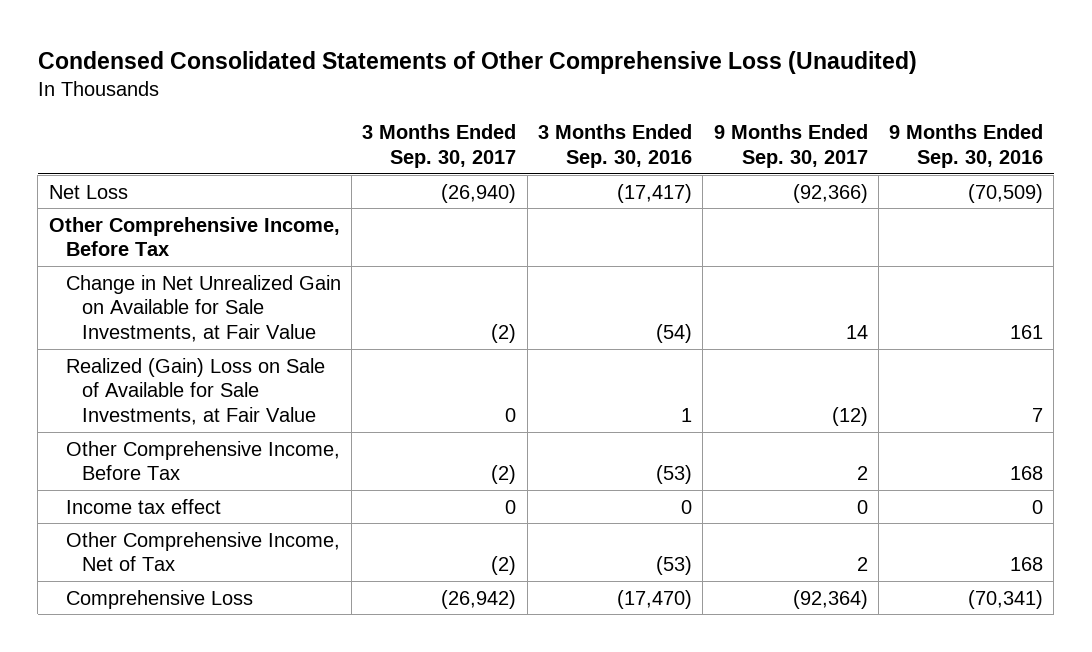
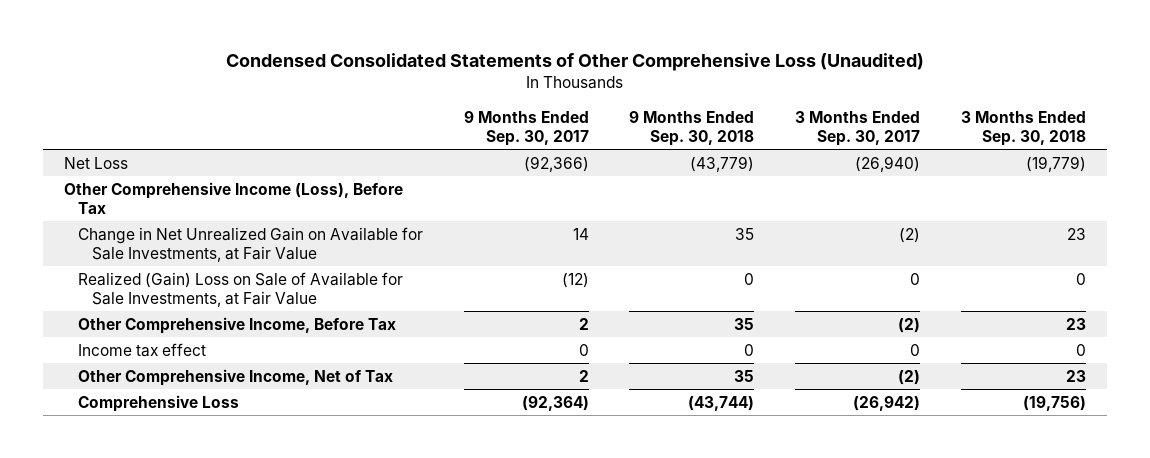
[537,124,692,168] 3 Months Ended Sep. 30, 2016 -> none
[889,124,1044,168] 9 Months Ended Sep. 30, 2016 -> none
none -> [629,110,755,147] 9 Months Ended Sep. 30, 2018
none -> [961,110,1087,147] 3 Months Ended Sep. 30, 2018
[48,216,340,257] Other Comprehensive Income, Before Tax -> [63,181,403,215] Other Comprehensive Income (Loss), Before Tax

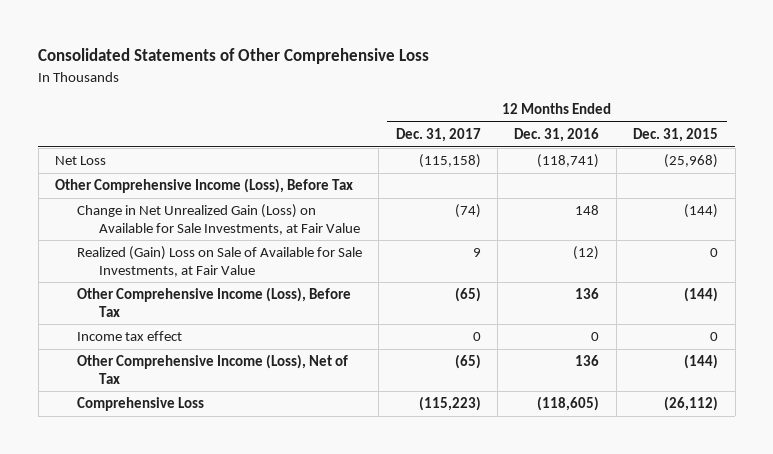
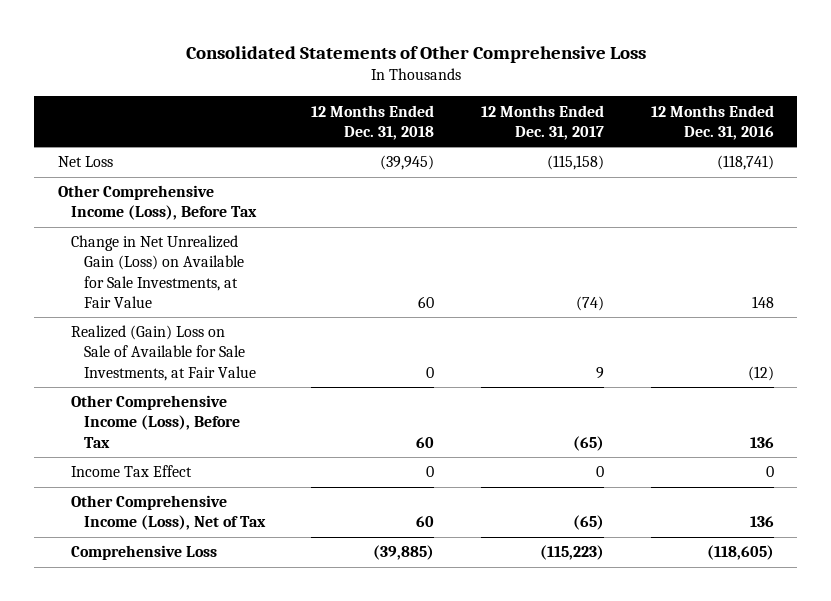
[633,127,719,142] Dec. 31, 2015 -> none
none -> [311,104,435,140] 12 Months Ended Dec. 31, 2018
[76,331,182,342] Income tax effect -> [70,465,192,478] Income Tax Effect

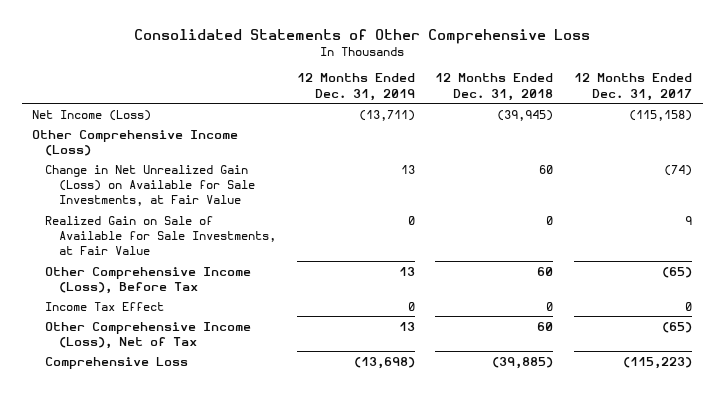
[650,104,774,140] 12 Months Ended Dec. 31, 2016 -> none
none -> [296,73,415,101] 12 Months Ended Dec. 31, 2019
[57,156,113,168] Net Loss -> [32,109,152,121] Net Income (Loss)
[57,185,257,221] Other Comprehensive Income (Loss), Before Tax -> [32,129,239,156] Other Comprehensive Income (Loss)
[70,325,256,381] Realized (Gain) Loss on Sale of Available for Sale Investments, at Fair Value -> [45,215,276,256] Realized Gain on Sale of Available for Sale Investments, at Fair Value

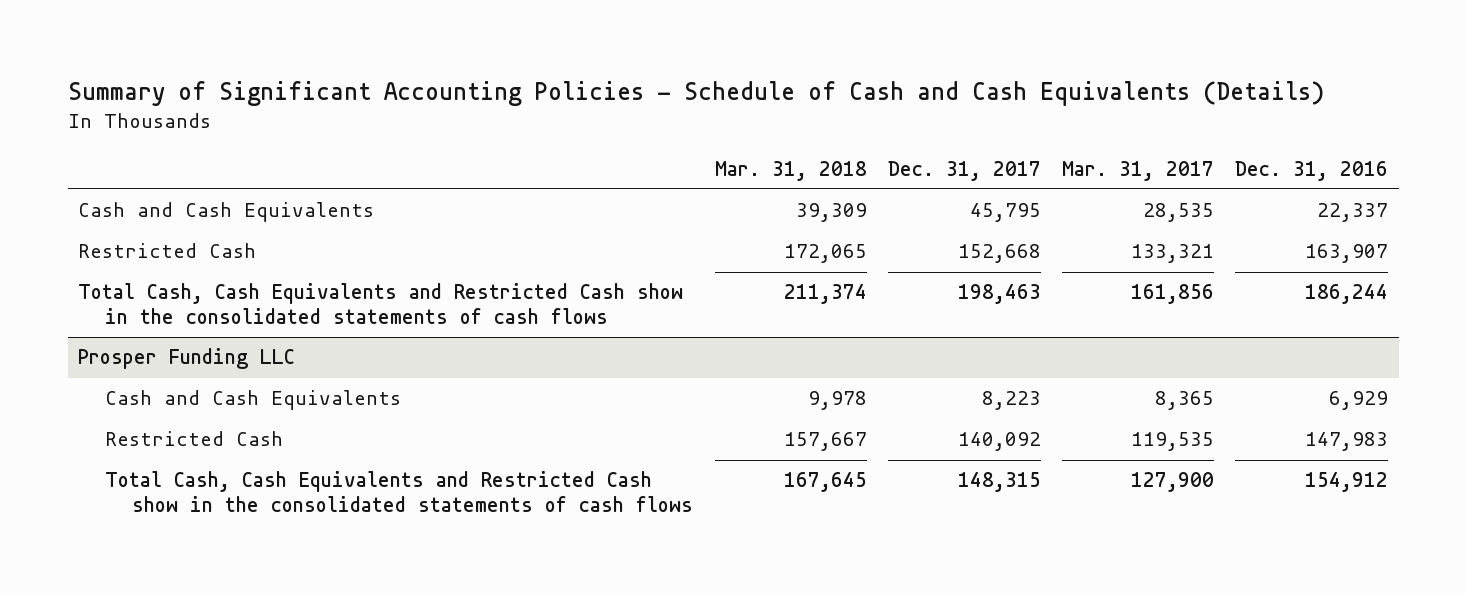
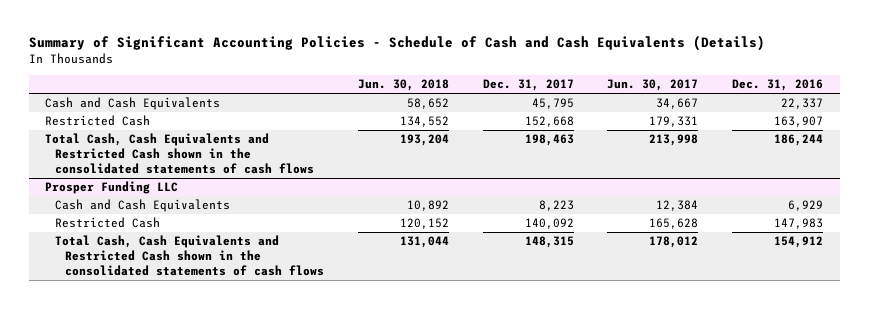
[714,160,867,181] Mar. 31, 2018 -> none
[1062,160,1215,181] Mar. 31, 2017 -> none
none -> [357,79,449,92] Jun. 30, 2018
none -> [607,79,699,92] Jun. 30, 2017
[78,283,684,325] Total Cash, Cash Equivalents and Restricted Cash show in the consolidated statements of cash flows -> [45,133,315,175] Total Cash, Cash Equivalents and Restricted Cash shown in the consolidated statements of cash flows
[105,471,694,513] Total Cash, Cash Equivalents and Restricted Cash show in the consolidated statements of cash flows -> [55,235,324,277] Total Cash, Cash Equivalents and Restricted Cash shown in the consolidated statements of cash flows

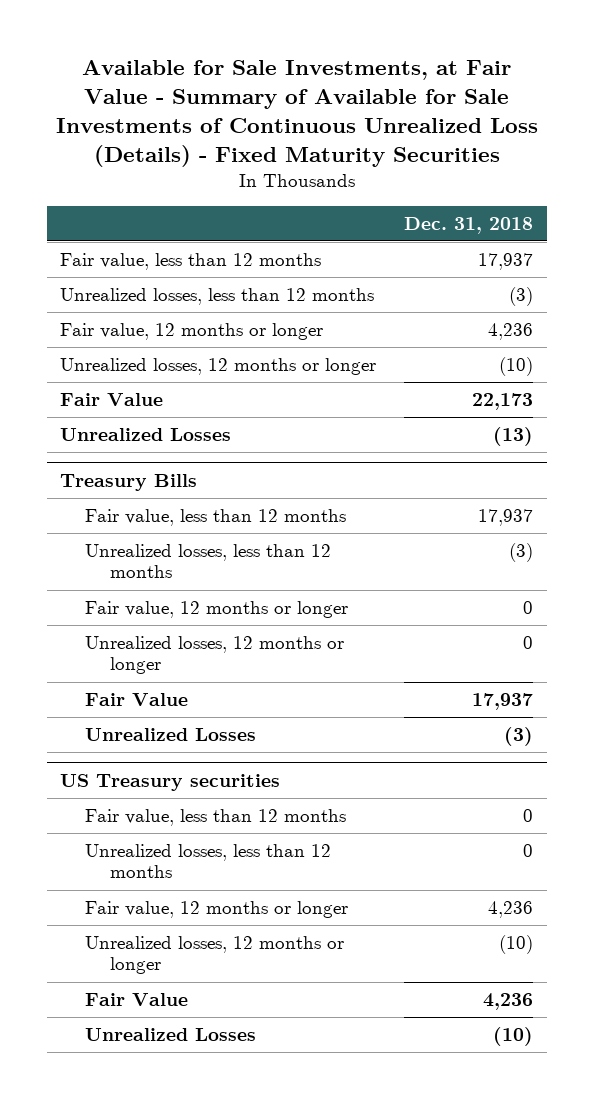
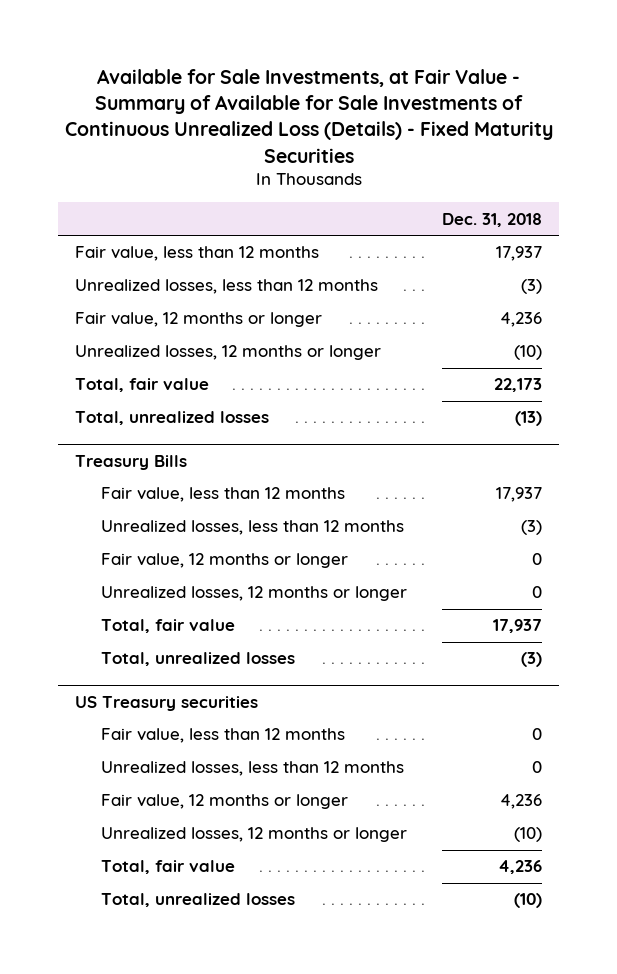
[60,393,164,407] Fair Value -> [74,378,209,393] Total, fair value
[60,428,232,442] Unrealized Losses -> [74,411,269,426] Total, unrealized losses
[85,693,189,707] Fair Value -> [101,619,236,634] Total, fair value
[85,728,257,742] Unrealized Losses -> [101,652,296,667] Total, unrealized losses
[85,993,189,1007] Fair Value -> [101,860,236,875] Total, fair value
[85,1028,257,1042] Unrealized Losses -> [101,893,296,908] Total, unrealized losses

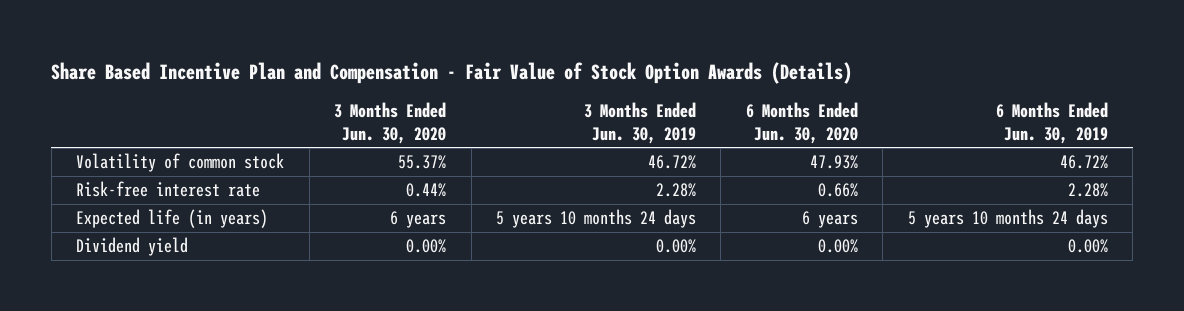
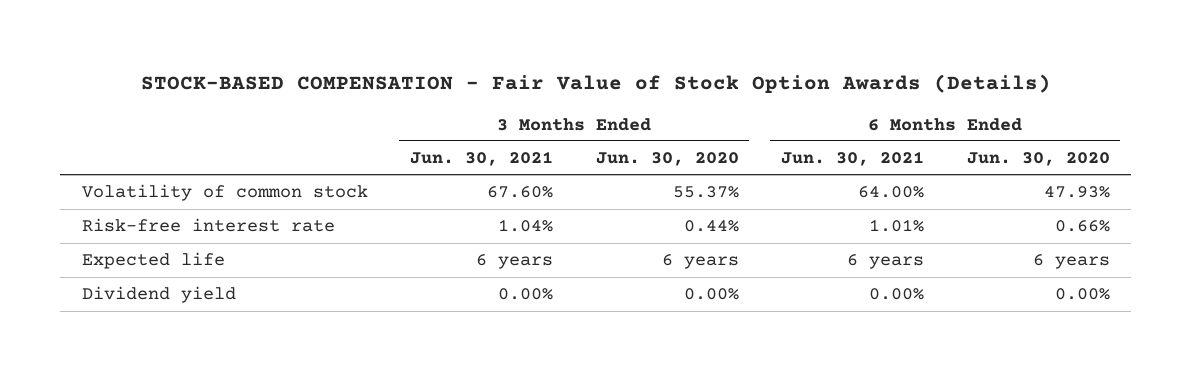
[51,62,853,85] Share Based Incentive Plan and Compensation - Fair Value of Stock Option Awards (Details) -> [140,73,1051,93] STOCK-BASED COMPENSATION - Fair Value of Stock Option Awards (Details)
[583,102,696,144] 3 Months Ended Jun. 30, 2019 -> none
[995,102,1108,144] 6 Months Ended Jun. 30, 2019 -> none
none -> [410,151,554,167] Jun. 30, 2021
none -> [781,151,925,167] Jun. 30, 2021
[76,209,269,229] Expected life (in years) -> [81,252,225,270] Expected life

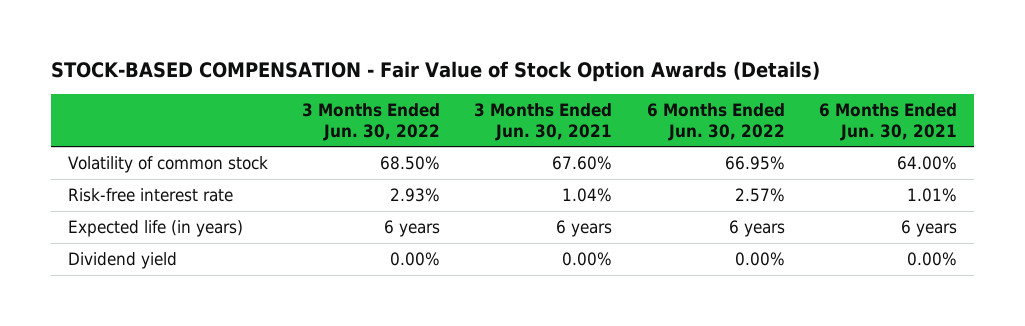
[595,152,739,167] Jun. 30, 2020 -> none
[966,152,1110,167] Jun. 30, 2020 -> none
none -> [302,102,441,141] 3 Months Ended Jun. 30, 2022
none -> [646,102,785,141] 6 Months Ended Jun. 30, 2022
[81,252,225,270] Expected life -> [68,220,244,238] Expected life (in years)

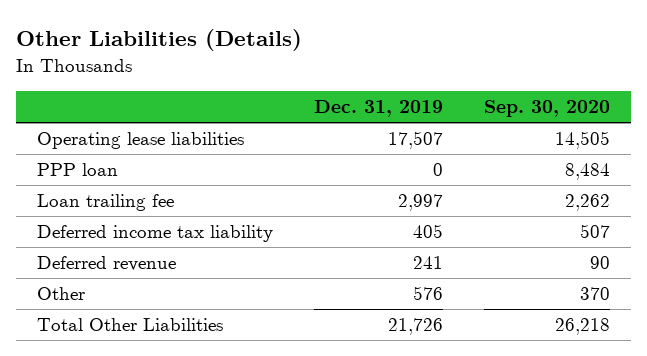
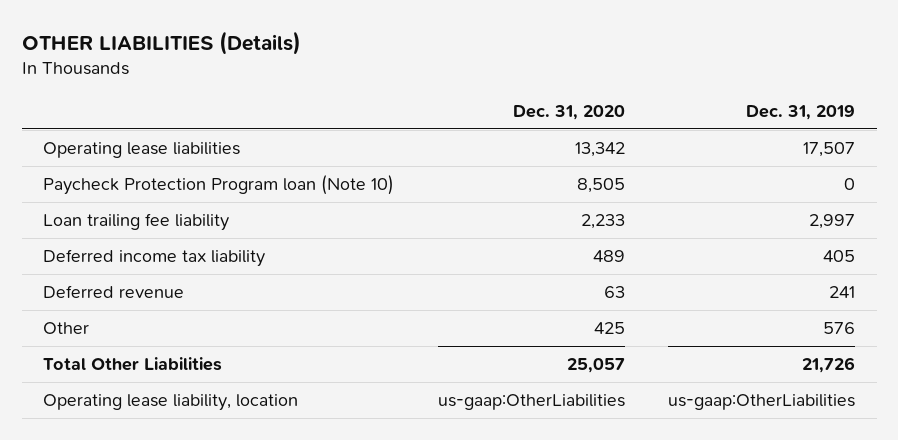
[16,29,303,52] Other Liabilities (Details) -> [21,30,301,55] OTHER LIABILITIES (Details)
[484,100,611,118] Sep. 30, 2020 -> none
none -> [512,104,625,120] Dec. 31, 2020
[37,163,119,177] PPP loan -> [43,175,395,196] Paycheck Protection Program loan (Note 10)
[37,194,175,212] Loan trailing fee -> [43,213,230,232] Loan trailing fee liability
none -> [43,394,299,412] Operating lease liability, location

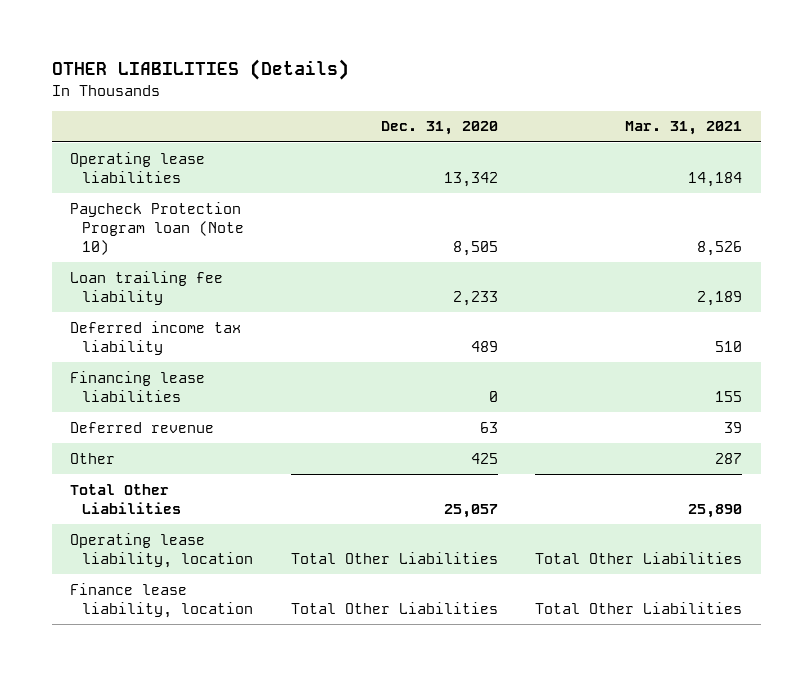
[745,104,855,120] Dec. 31, 2019 -> none
none -> [624,121,742,136] Mar. 31, 2021
none -> [70,370,206,402] Financing lease liabilities
[437,394,625,411] us-gaap:OtherLiabilities -> [290,551,498,564] Total Other Liabilities
none -> [70,582,254,618] Finance lease liability, location

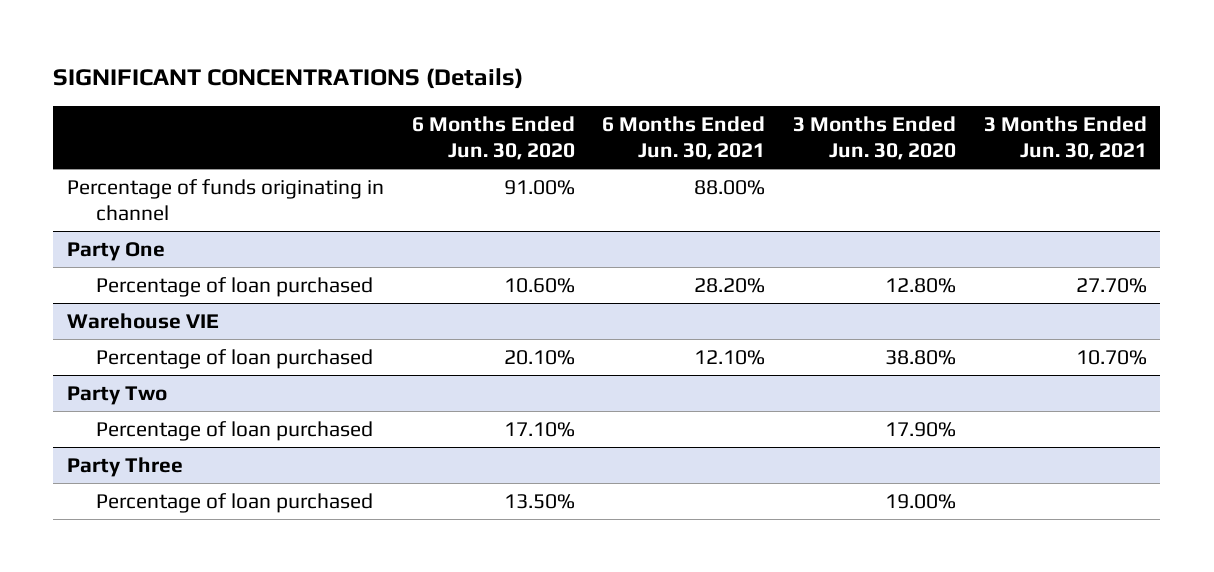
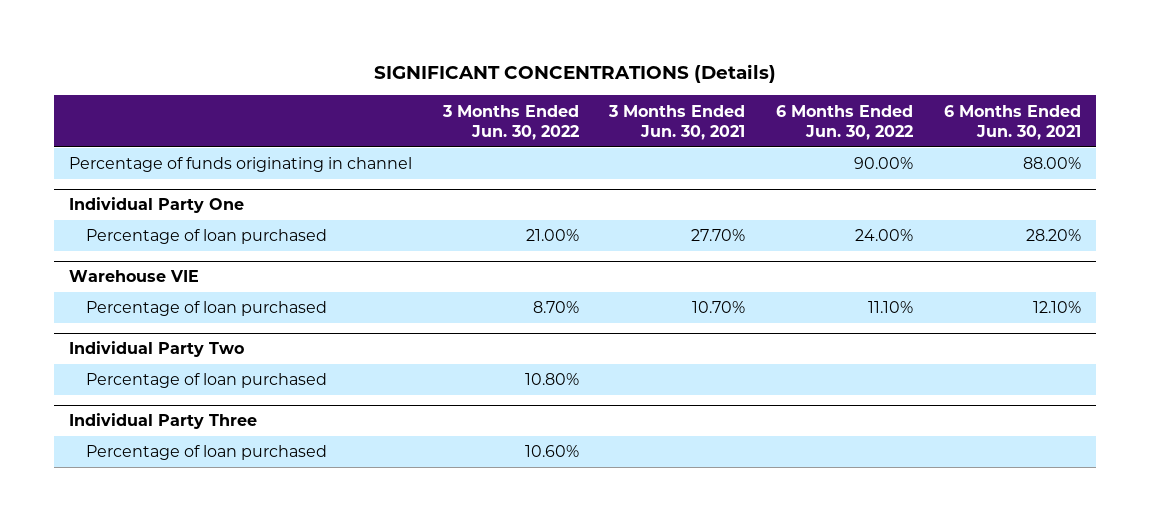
[411,116,575,161] 6 Months Ended Jun. 30, 2020 -> none
[792,116,956,161] 3 Months Ended Jun. 30, 2020 -> none
none -> [441,104,579,141] 3 Months Ended Jun. 30, 2022
none -> [776,104,914,141] 6 Months Ended Jun. 30, 2022
[66,241,165,261] Party One -> [69,197,245,214] Individual Party One
[66,385,167,405] Party Two -> [69,341,245,358] Individual Party Two
[66,456,183,477] Party Three -> [69,413,258,430] Individual Party Three

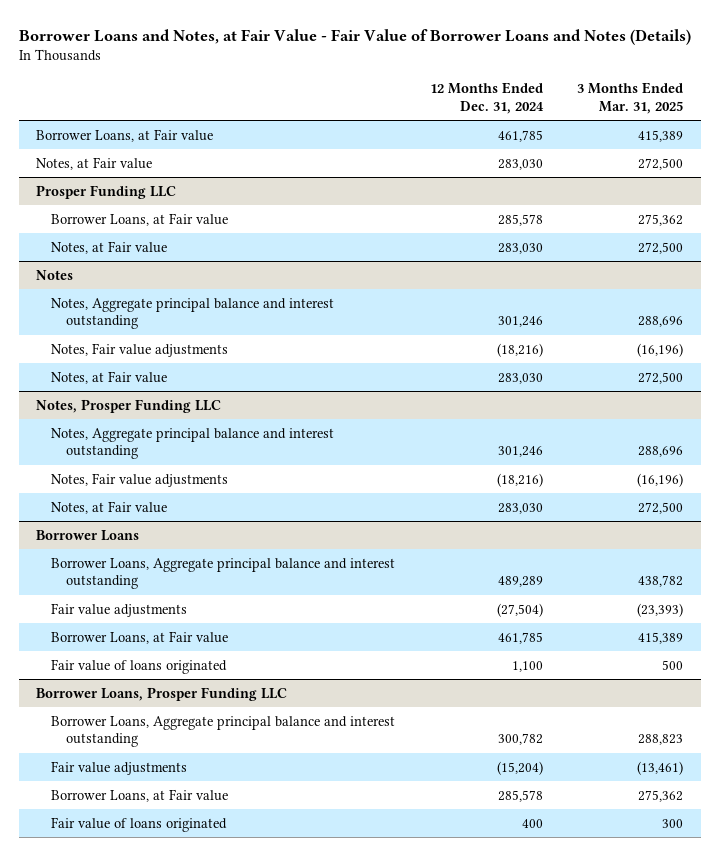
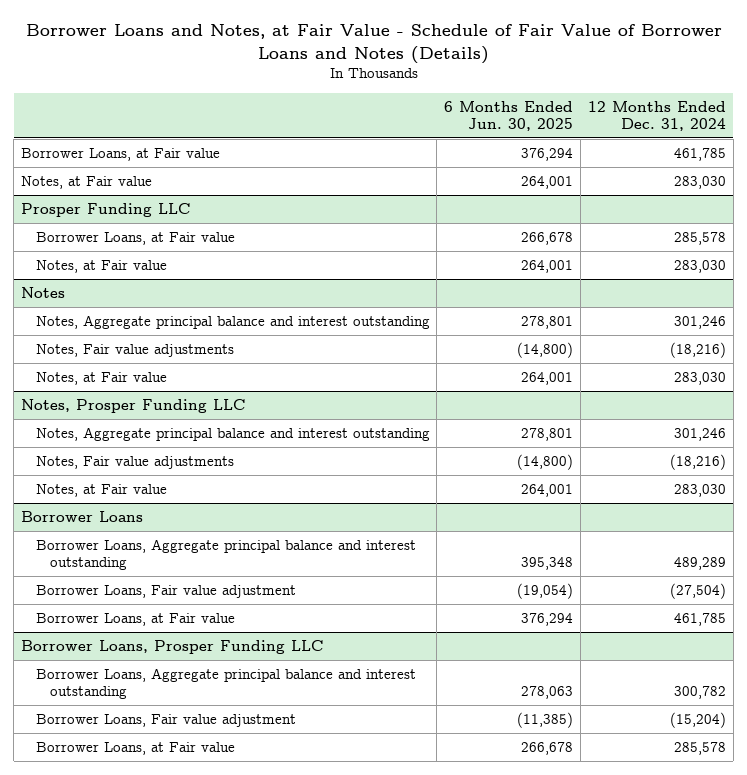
[19,29,692,46] Borrower Loans and Notes, at Fair Value - Fair Value of Borrower Loans and Notes (Details) -> [25,24,722,64] Borrower Loans and Notes, at Fair Value - Schedule of Fair Value of Borrower Loans and Notes (Details)
[577,82,684,114] 3 Months Ended Mar. 31, 2025 -> none
none -> [444,100,574,132] 6 Months Ended Jun. 30, 2025
[51,602,188,617] Fair value adjustments -> [35,584,296,598] Borrower Loans, Fair value adjustment
[51,658,228,674] Fair value of loans originated -> none
[51,760,188,775] Fair value adjustments -> [35,713,296,727] Borrower Loans, Fair value adjustment
[51,816,228,832] Fair value of loans originated -> none

